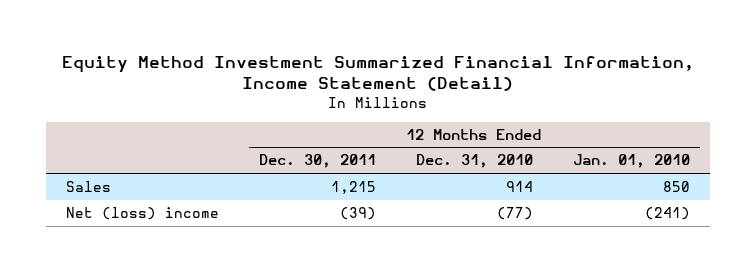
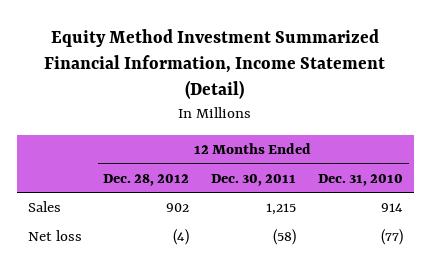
[572,154,690,169] Jan. 01, 2010 -> none
none -> [103,173,190,186] Dec. 28, 2012
[66,207,220,221] Net (loss) income -> [27,230,82,242] Net loss
[340,207,377,221] (39) -> [273,229,297,246] (58)

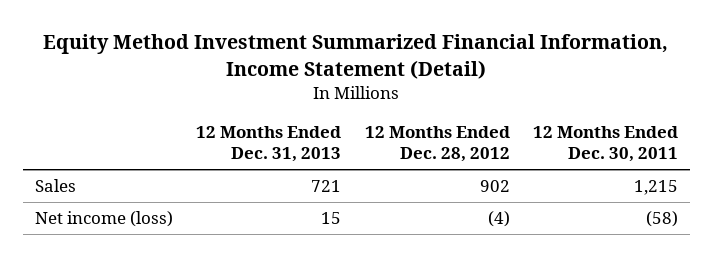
[318,173,404,186] Dec. 31, 2010 -> none
none -> [196,125,342,162] 12 Months Ended Dec. 31, 2013
[27,230,82,242] Net loss -> [34,211,173,228] Net income (loss)

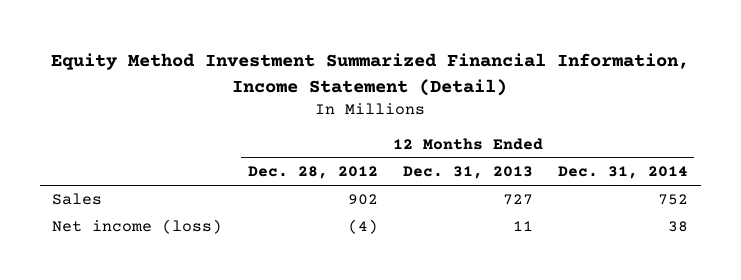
[532,125,678,162] 12 Months Ended Dec. 30, 2011 -> none
none -> [558,166,689,180] Dec. 31, 2014
[311,180,342,193] 721 -> [502,194,533,206] 727
[321,212,342,225] 15 -> [512,221,533,232] 11

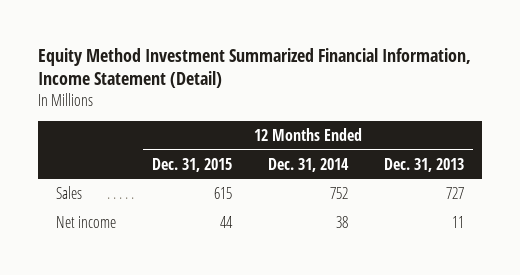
[247,166,378,180] Dec. 28, 2012 -> none
none -> [151,157,232,172] Dec. 31, 2015
[52,219,223,235] Net income (loss) -> [55,215,116,228] Net income

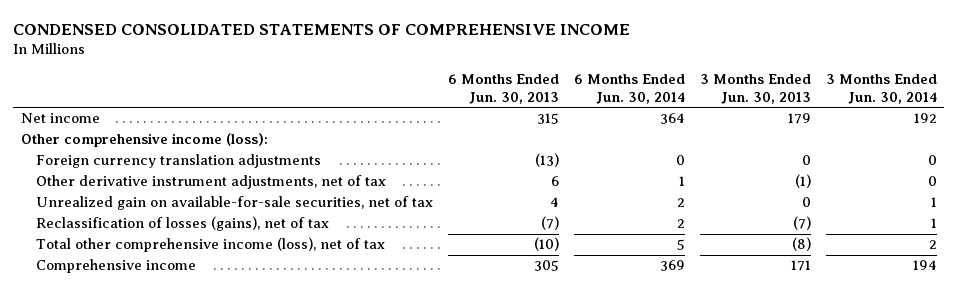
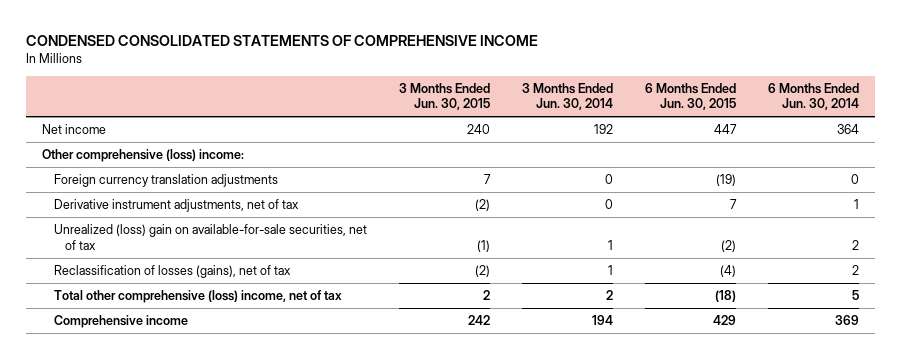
[447,74,559,104] 6 Months Ended Jun. 30, 2013 -> none
[699,74,811,104] 3 Months Ended Jun. 30, 2013 -> none
none -> [398,82,490,111] 3 Months Ended Jun. 30, 2015
none -> [645,82,737,111] 6 Months Ended Jun. 30, 2015
[20,133,268,148] Other comprehensive income (loss): -> [42,149,245,163] Other comprehensive (loss) income:
[35,175,386,190] Other derivative instrument adjustments, net of tax -> [53,199,299,213] Derivative instrument adjustments, net of tax
[35,196,433,211] Unrealized gain on available-for-sale securities, net of tax -> [53,224,367,250] Unrealized (loss) gain on available-for-sale securities, net of tax
[35,237,385,253] Total other comprehensive income (loss), net of tax -> [53,290,342,304] Total other comprehensive (loss) income, net of tax

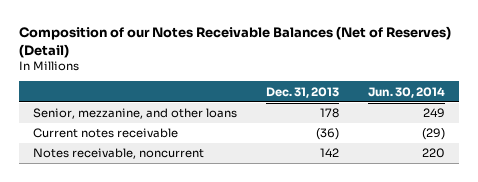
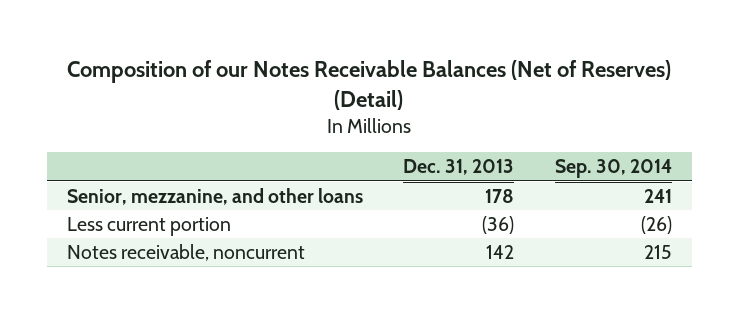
[367,86,445,98] Jun. 30, 2014 -> none
none -> [554,159,672,179] Sep. 30, 2014
[33,128,179,139] Current notes receivable -> [67,216,232,236] Less current portion

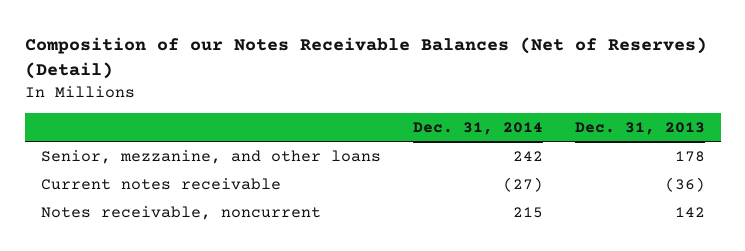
[554,159,672,179] Sep. 30, 2014 -> none
none -> [412,122,543,136] Dec. 31, 2014
[67,216,232,236] Less current portion -> [40,177,281,190] Current notes receivable

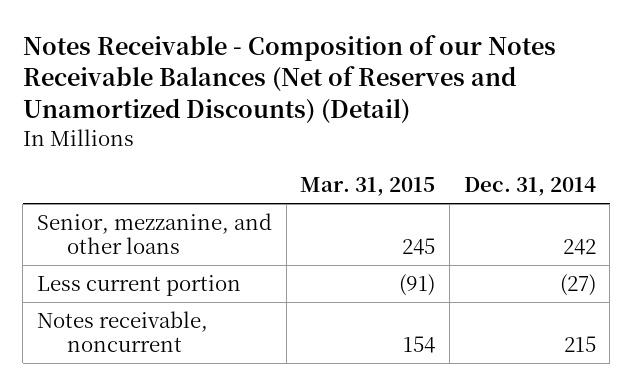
[24,36,707,80] Composition of our Notes Receivable Balances (Net of Reserves) (Detail) -> [22,34,556,124] Notes Receivable - Composition of our Notes Receivable Balances (Net of Reserves and Unamortized Discounts) (Detail)
[574,122,705,136] Dec. 31, 2013 -> none
none -> [300,177,436,197] Mar. 31, 2015
[40,177,281,190] Current notes receivable -> [36,275,241,297] Less current portion

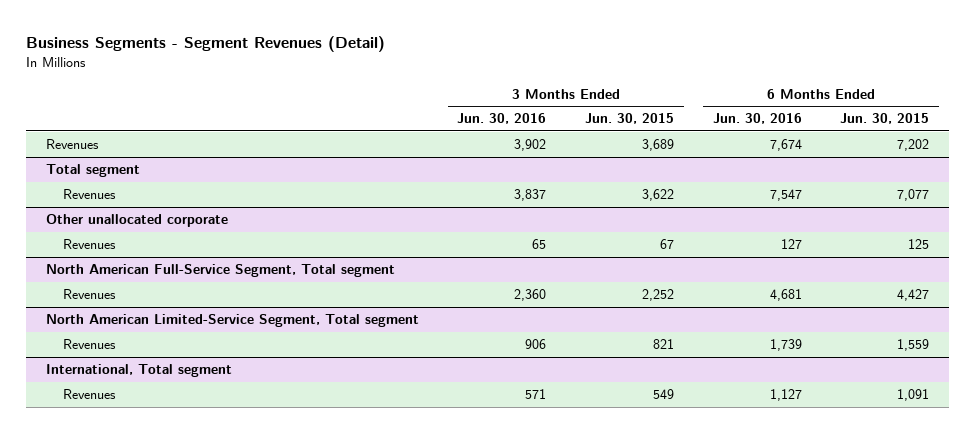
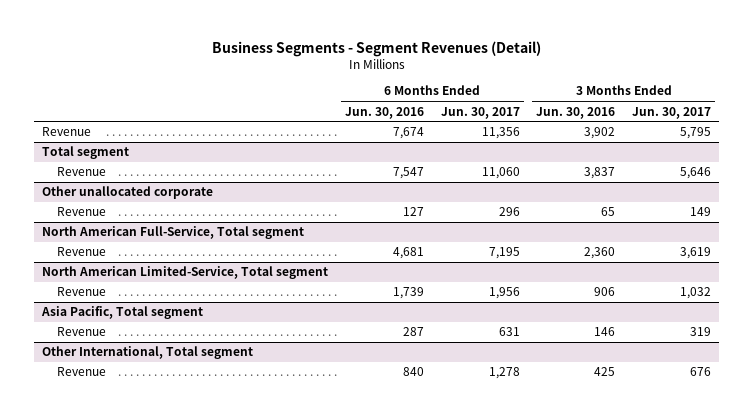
[585,113,675,125] Jun. 30, 2015 -> none
[840,113,930,125] Jun. 30, 2015 -> none
none -> [440,106,520,119] Jun. 30, 2017
none -> [631,106,711,119] Jun. 30, 2017
[45,139,99,150] Revenues -> [42,127,92,137] Revenue
[63,189,117,200] Revenues -> [57,167,107,177] Revenue
[63,389,117,400] Revenues -> none
[63,239,117,250] Revenues -> [57,207,107,217] Revenue
[45,264,395,278] North American Full-Service Segment, Total segment -> [42,226,305,240] North American Full-Service, Total segment
[63,289,117,300] Revenues -> [57,247,107,257] Revenue
[45,314,419,328] North American Limited-Service Segment, Total segment -> [42,266,329,280] North American Limited-Service, Total segment
[63,339,117,350] Revenues -> [57,287,107,297] Revenue
none -> [41,306,204,320] Asia Pacific, Total segment
none -> [57,327,107,337] Revenue
[45,364,232,378] International, Total segment -> [42,346,254,360] Other International, Total segment
none -> [57,367,107,377] Revenue

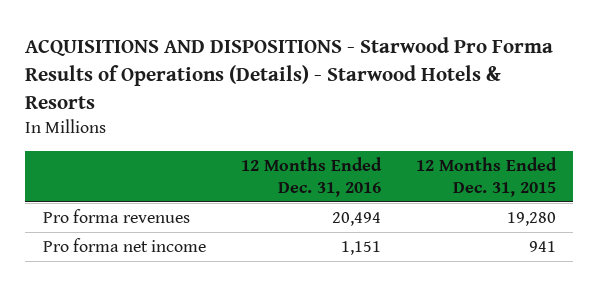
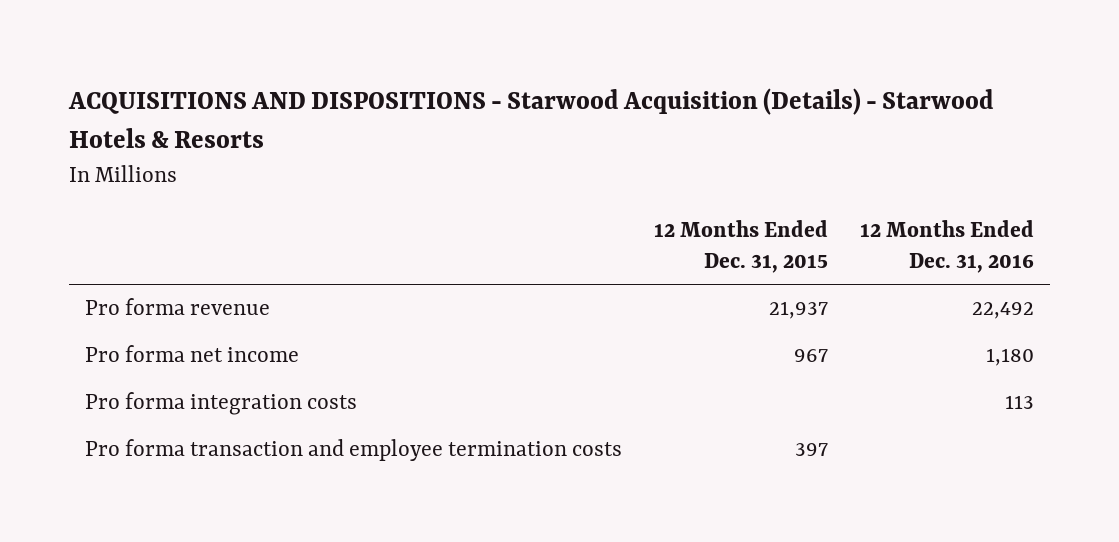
[25,37,554,110] ACQUISITIONS AND DISPOSITIONS - Starwood Pro Forma Results of Operations (Details) - Starwood Hotels & Resorts -> [68,87,995,148] ACQUISITIONS AND DISPOSITIONS - Starwood Acquisition (Details) - Starwood Hotels & Resorts
[42,208,190,223] Pro forma revenues -> [85,298,271,316] Pro forma revenue
[331,211,381,226] 20,494 -> [971,302,1034,320] 22,492
[506,211,556,226] 19,280 -> [768,301,828,320] 21,937
[340,240,381,255] 1,151 -> [985,348,1034,367] 1,180
[528,240,556,252] 941 -> [793,349,828,363] 967
none -> [85,392,358,416] Pro forma integration costs
none -> [85,439,623,462] Pro forma transaction and employee termination costs

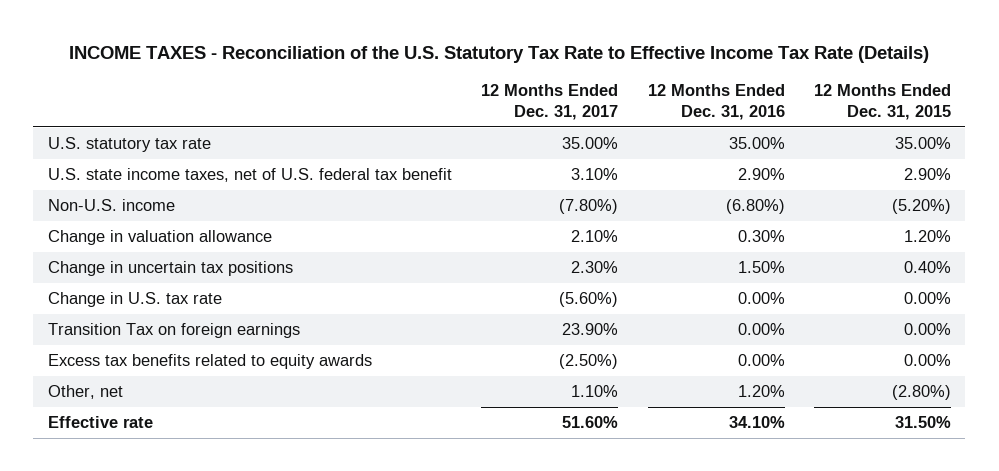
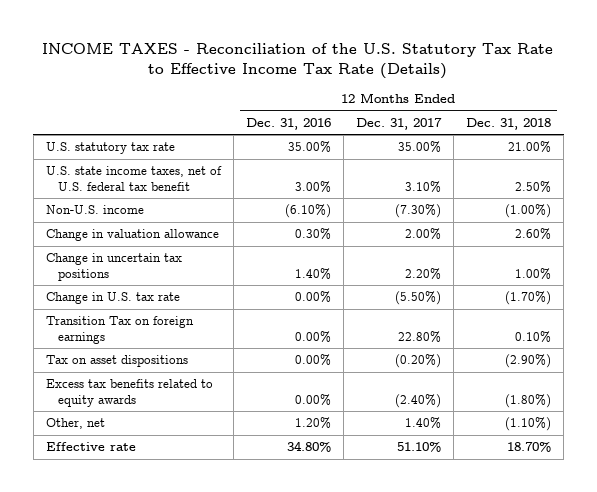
[813,84,951,120] 12 Months Ended Dec. 31, 2015 -> none
none -> [466,117,552,130] Dec. 31, 2018
[737,168,785,181] 2.90% -> [294,181,331,194] 3.00%
[559,199,619,215] (7.80%) -> [394,204,441,219] (7.30%)
[725,199,785,215] (6.80%) -> [284,204,331,219] (6.10%)
[571,230,619,243] 2.10% -> [404,228,441,241] 2.00%
[571,261,619,274] 2.30% -> [404,268,441,281] 2.20%
[737,261,785,274] 1.50% -> [294,268,331,281] 1.40%
[559,292,619,308] (5.60%) -> [394,291,441,306] (5.50%)
[562,323,619,336] 23.90% -> [397,331,441,344] 22.80%
none -> [45,355,188,368] Tax on asset dispositions
[559,354,619,370] (2.50%) -> [394,394,441,409] (2.40%)
[571,385,619,398] 1.10% -> [404,417,441,430] 1.40%
[562,416,619,429] 51.60% -> [396,442,441,453] 51.10%
[728,416,785,429] 34.10% -> [286,441,331,453] 34.80%

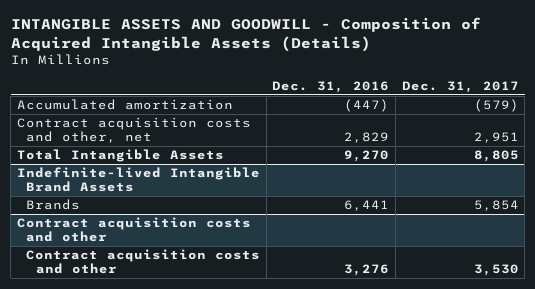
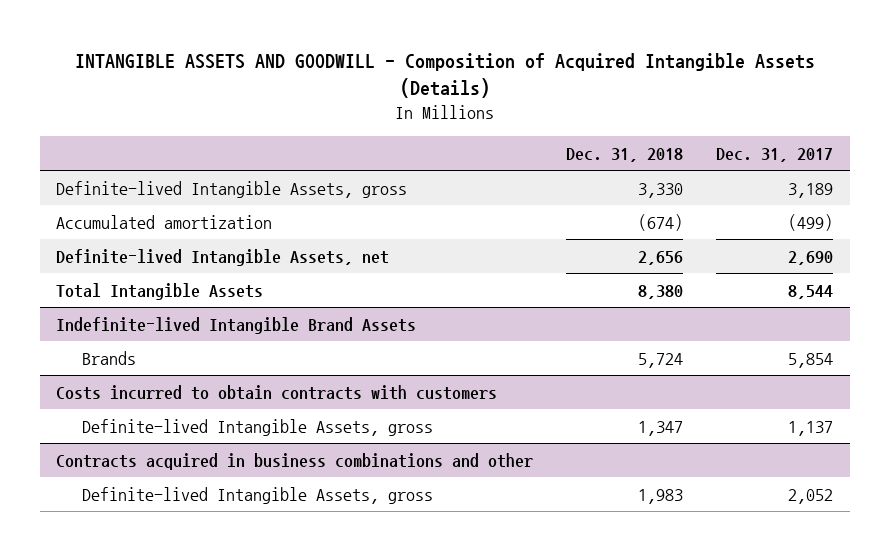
[272,80,390,93] Dec. 31, 2016 -> none
none -> [566,147,684,162] Dec. 31, 2018
[16,117,251,144] Contract acquisition costs and other, net -> none
none -> [56,180,408,198] Definite-lived Intangible Assets, gross
[473,99,519,113] (579) -> [788,213,834,231] (499)
none -> [56,248,390,266] Definite-lived Intangible Assets, net
[473,150,519,163] 8,805 -> [788,284,834,299] 8,544
[16,217,251,243] Contract acquisition costs and other -> none
[26,249,261,275] Contract acquisition costs and other -> none
none -> [56,384,498,400] Costs incurred to obtain contracts with customers
none -> [81,418,433,436] Definite-lived Intangible Assets, gross
none -> [56,452,534,470] Contracts acquired in business combinations and other
none -> [81,486,433,504] Definite-lived Intangible Assets, gross

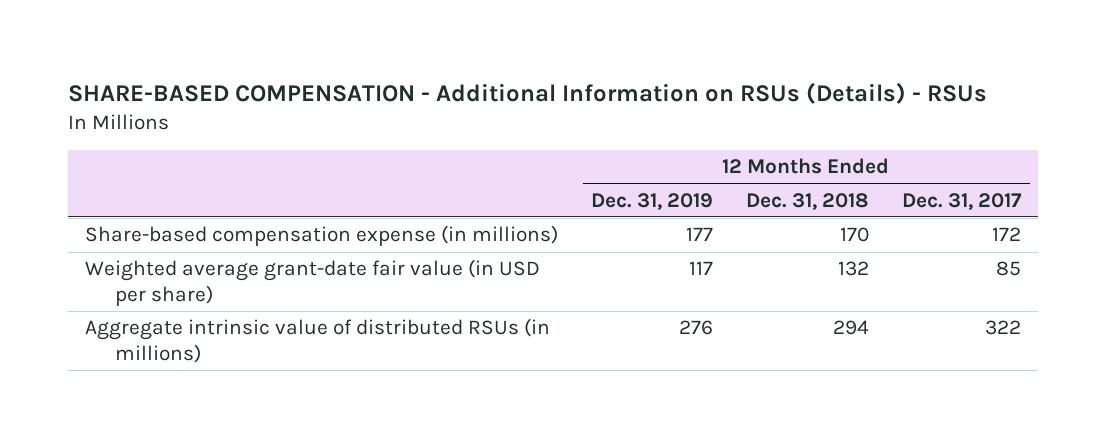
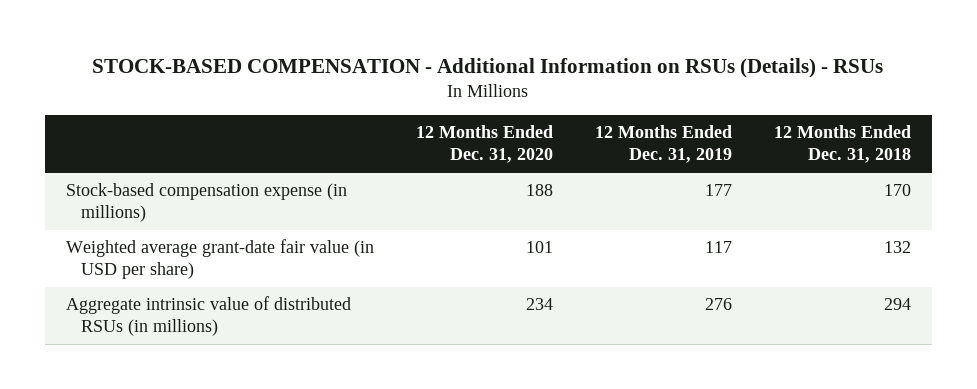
[68,81,988,104] SHARE-BASED COMPENSATION - Additional Information on RSUs (Details) - RSUs -> [92,57,884,78] STOCK-BASED COMPENSATION - Additional Information on RSUs (Details) - RSUs
[902,192,1023,210] Dec. 31, 2017 -> none
none -> [415,125,553,164] 12 Months Ended Dec. 31, 2020
[84,225,558,247] Share-based compensation expense (in millions) -> [65,183,347,223] Stock-based compensation expense (in millions)

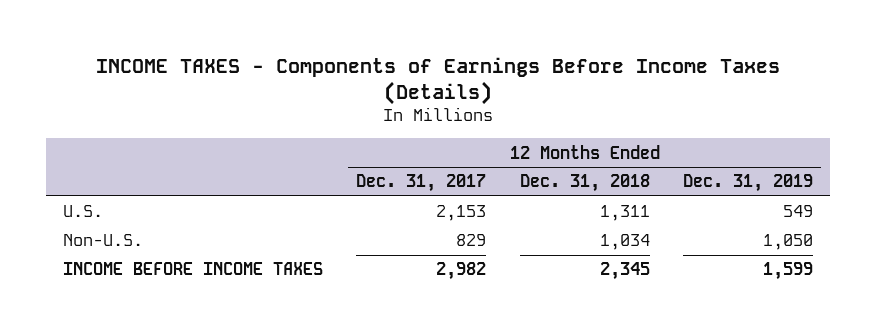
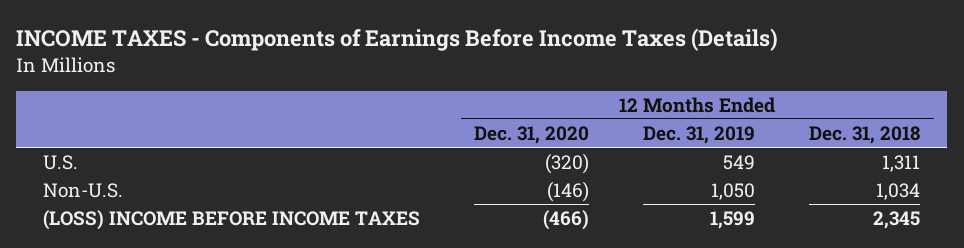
[356,174,487,193] Dec. 31, 2017 -> none
none -> [474,125,590,144] Dec. 31, 2020
[63,262,324,276] INCOME BEFORE INCOME TAXES -> [43,209,421,230] (LOSS) INCOME BEFORE INCOME TAXES

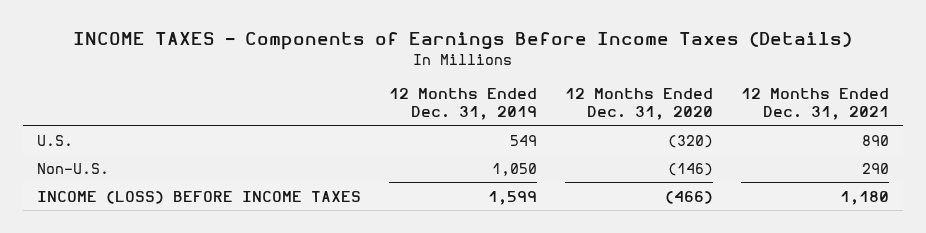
[809,125,921,144] Dec. 31, 2018 -> none
none -> [741,88,890,120] 12 Months Ended Dec. 31, 2021
[43,209,421,230] (LOSS) INCOME BEFORE INCOME TAXES -> [36,190,361,204] INCOME (LOSS) BEFORE INCOME TAXES

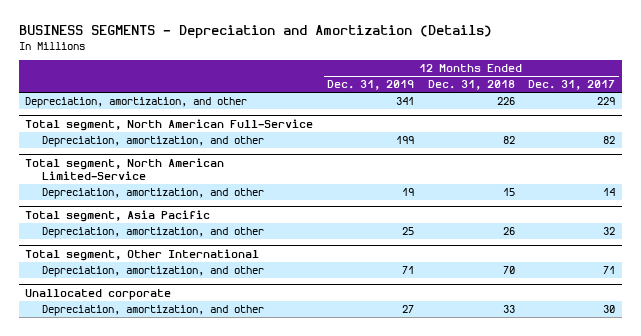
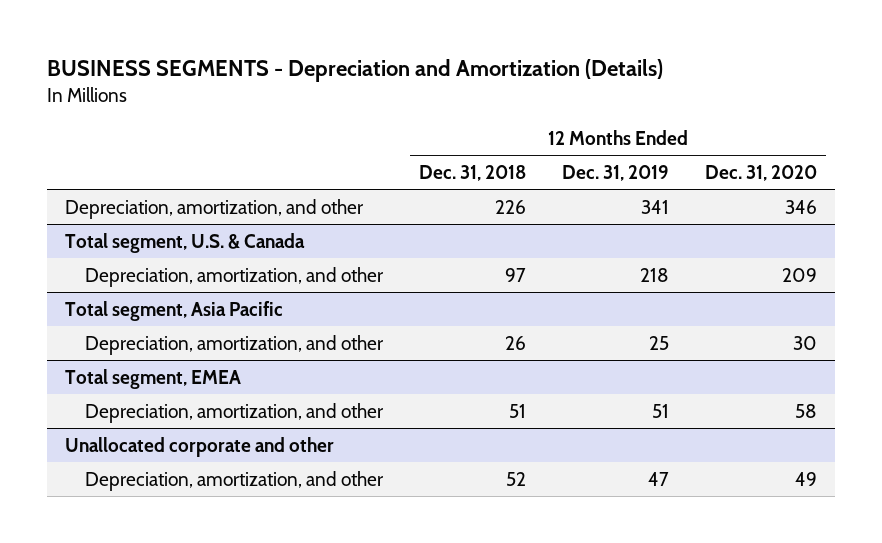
[528,80,616,91] Dec. 31, 2017 -> none
none -> [704,164,817,181] Dec. 31, 2020
[25,118,314,131] Total segment, North American Full-Service -> none
[25,157,225,181] Total segment, North American Limited-Service -> none
[41,188,264,200] Depreciation, amortization, and other -> none
none -> [64,232,305,253] Total segment, U.S. & Canada
[396,136,415,145] 199 -> [640,267,670,282] 218
[502,136,515,145] 82 -> [505,267,527,282] 97
[25,248,260,261] Total segment, Other International -> none
none -> [64,368,241,389] Total segment, EMEA
[402,266,415,275] 71 -> [652,403,670,418] 51
[502,266,515,275] 70 -> [509,403,527,418] 51
[25,288,172,300] Unallocated corporate -> [64,436,334,457] Unallocated corporate and other
[402,305,415,314] 27 -> [648,471,670,486] 47
[502,305,515,314] 33 -> [506,471,527,486] 52

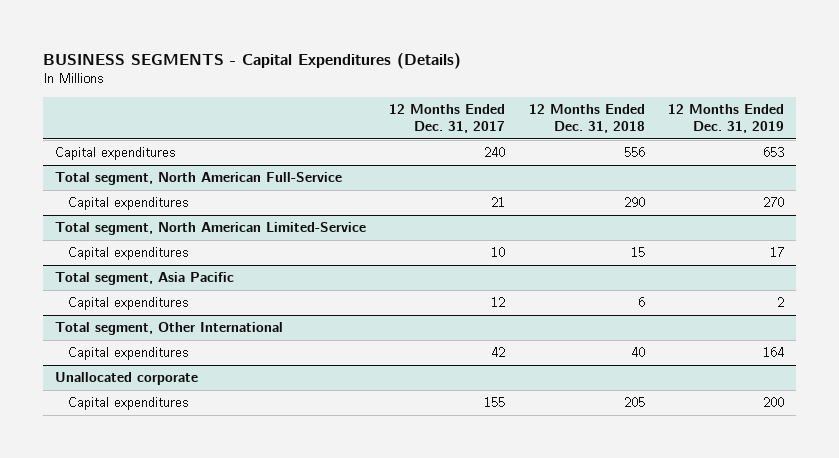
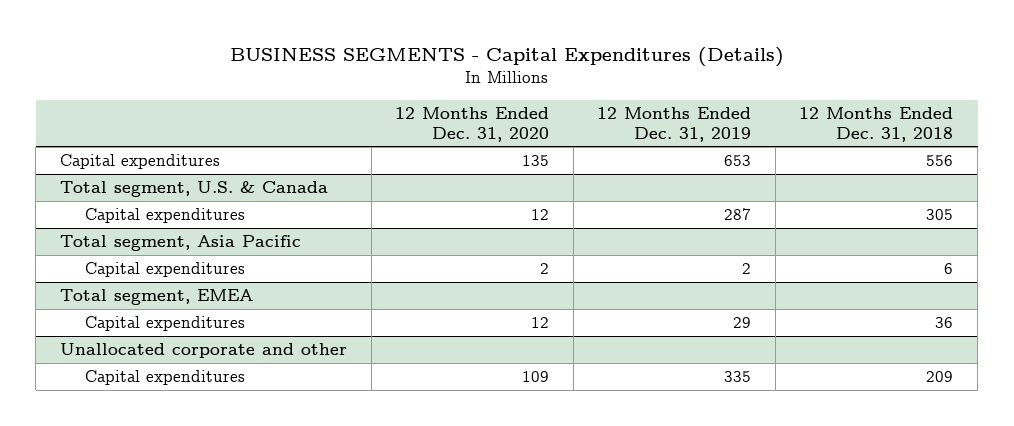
[389,104,506,134] 12 Months Ended Dec. 31, 2017 -> none
none -> [395,106,550,142] 12 Months Ended Dec. 31, 2020
[54,172,342,186] Total segment, North American Full-Service -> none
[54,222,366,236] Total segment, North American Limited-Service -> none
[68,247,189,261] Capital expenditures -> none
none -> [60,181,329,198] Total segment, U.S. & Canada
[623,197,645,208] 290 -> [926,209,954,221] 305
[763,197,785,208] 270 -> [724,208,752,221] 287
[54,322,283,336] Total segment, Other International -> none
none -> [60,289,254,306] Total segment, EMEA
[630,347,645,358] 40 -> [935,317,954,329] 36
[763,347,785,358] 164 -> [733,317,752,329] 29
[54,372,198,386] Unallocated corporate -> [60,343,348,359] Unallocated corporate and other
[623,397,645,408] 205 -> [926,371,954,383] 209
[763,397,785,408] 200 -> [724,371,752,383] 335

